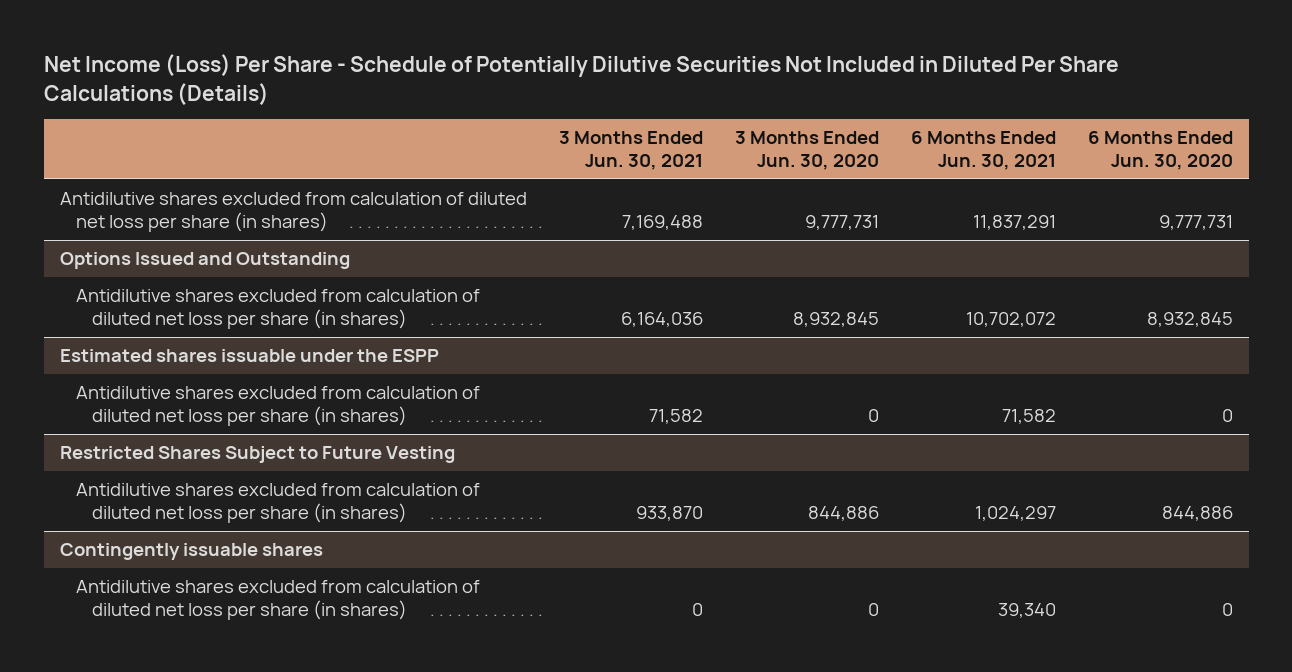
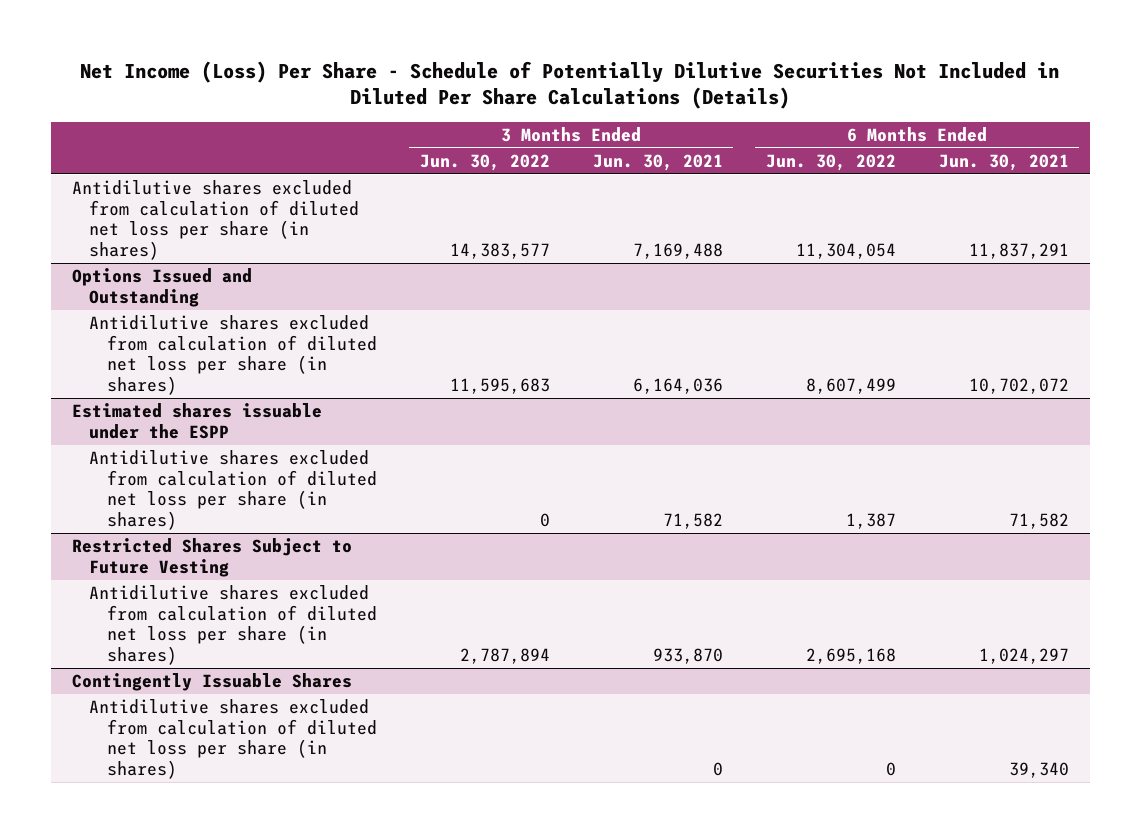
[734,131,879,170] 3 Months Ended Jun. 30, 2020 -> none
[1087,131,1233,170] 6 Months Ended Jun. 30, 2020 -> none
none -> [419,153,550,171] Jun. 30, 2022
none -> [765,153,896,171] Jun. 30, 2022
[59,543,323,561] Contingently issuable shares -> [72,673,353,692] Contingently Issuable Shares

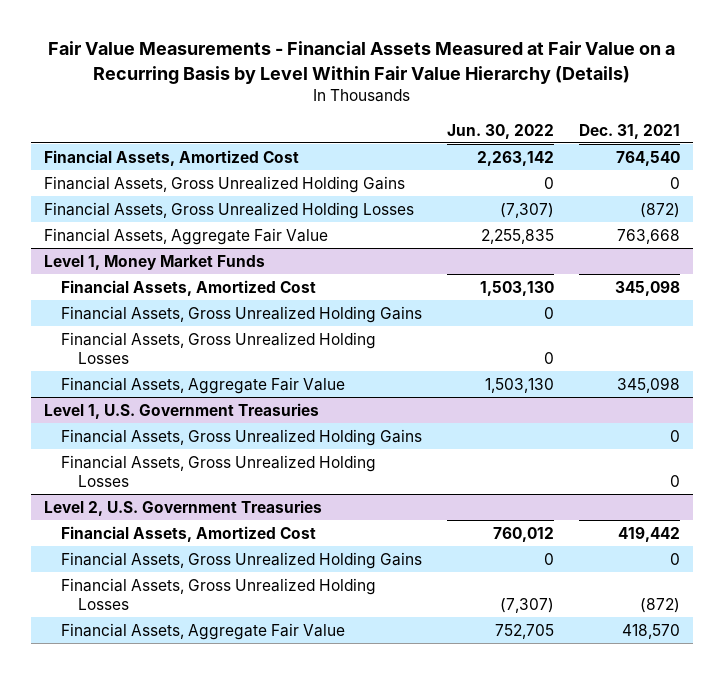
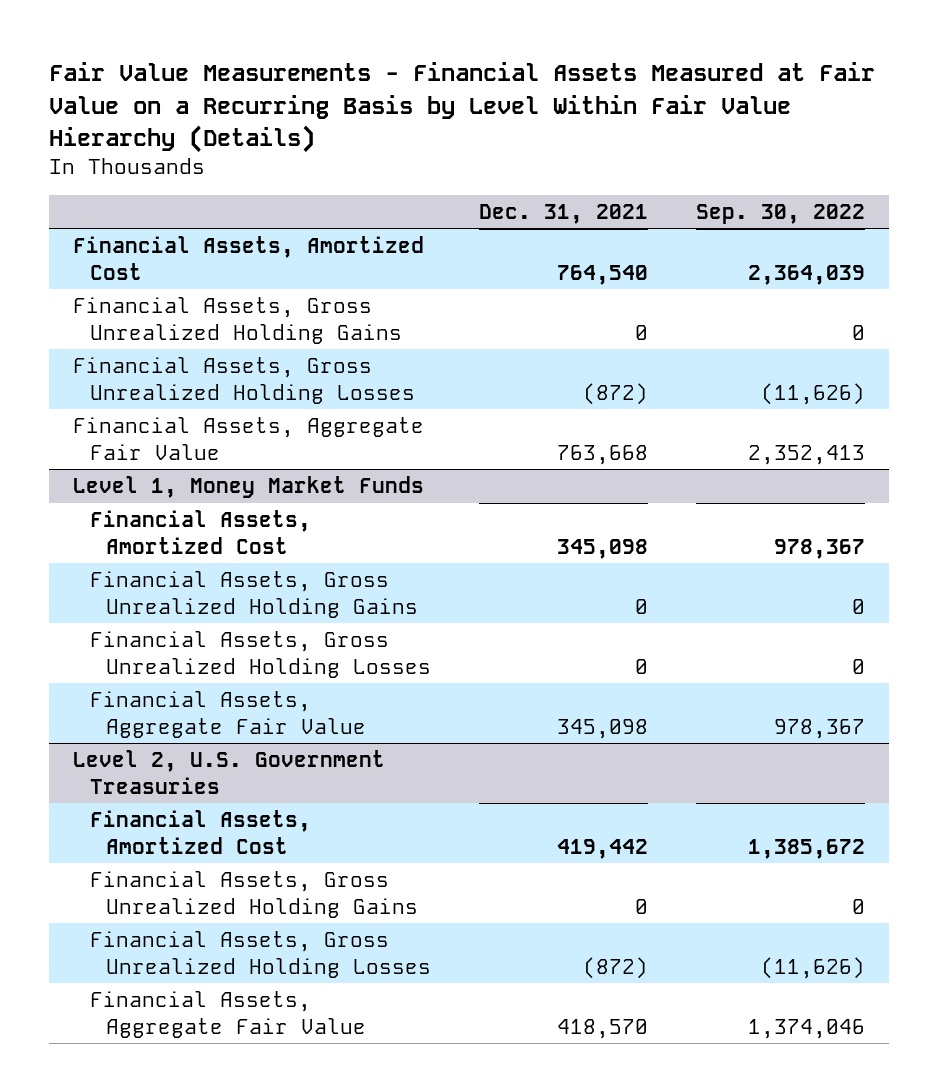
[446,123,554,139] Jun. 30, 2022 -> none
none -> [696,203,866,224] Sep. 30, 2022
[60,305,422,323] Financial Assets, Gross Unrealized Holding Gains -> none
[60,331,376,364] Financial Assets, Gross Unrealized Holding Losses -> none
[43,402,319,419] Level 1, U.S. Government Treasuries -> none
[60,376,345,394] Financial Assets, Aggregate Fair Value -> [89,691,367,738] Financial Assets, Aggregate Fair Value

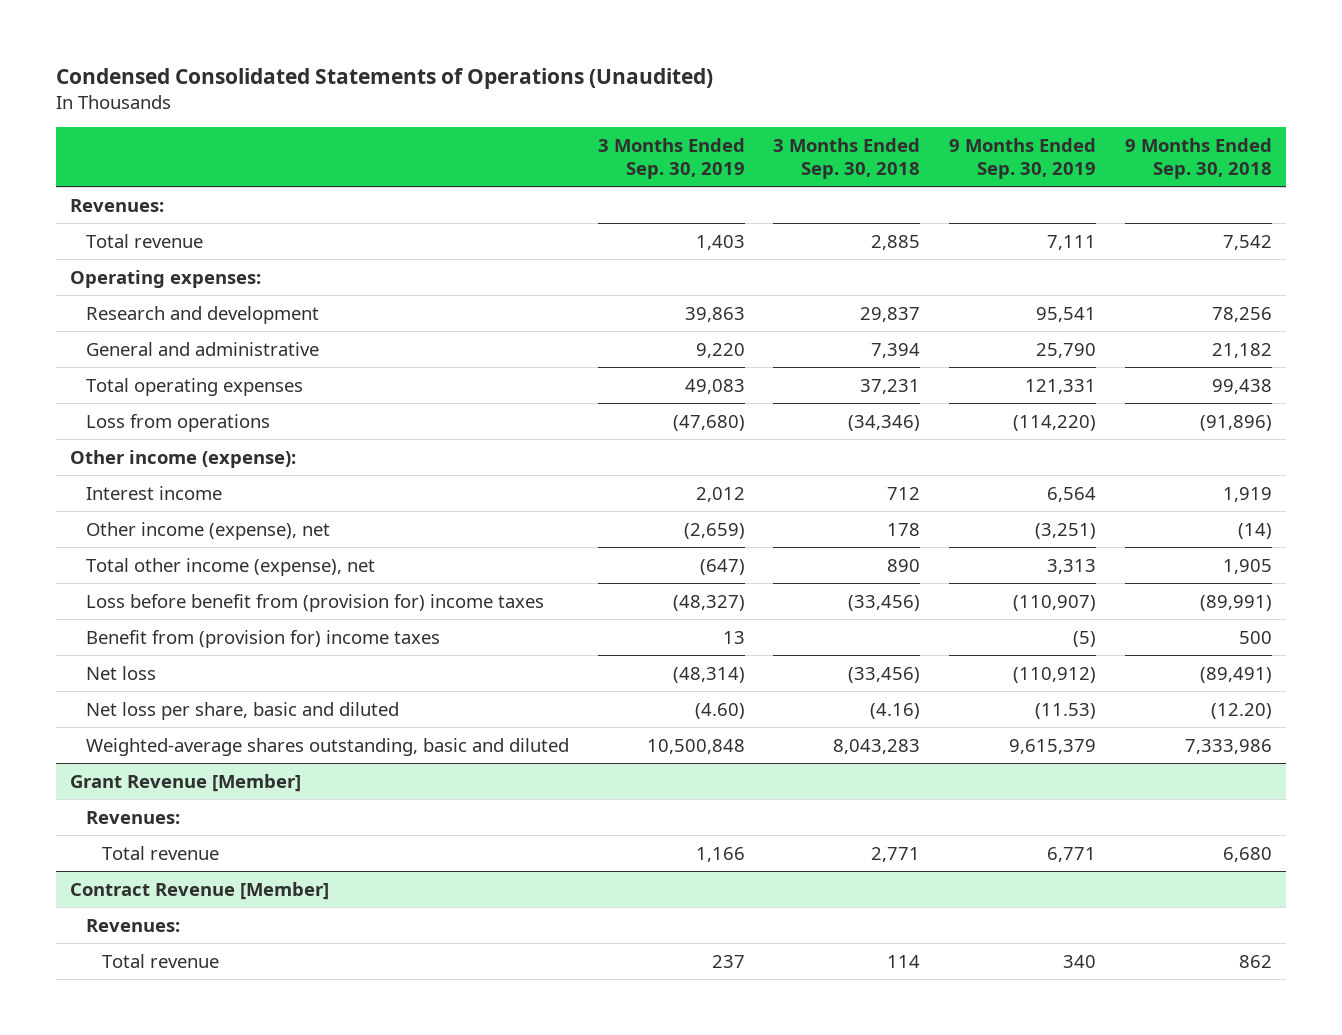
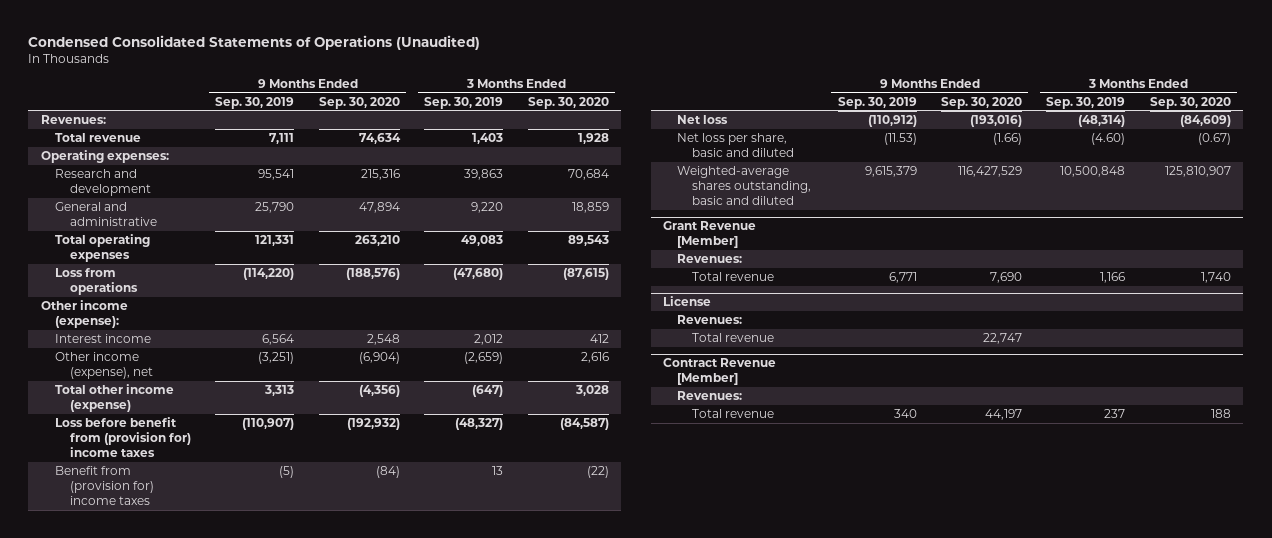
[773,138,921,179] 3 Months Ended Sep. 30, 2018 -> none
[1124,138,1272,179] 9 Months Ended Sep. 30, 2018 -> none
none -> [318,96,400,109] Sep. 30, 2020
none -> [527,96,609,109] Sep. 30, 2020
[85,557,375,576] Total other income (expense), net -> [55,384,175,412] Total other income (expense)
none -> [662,296,711,307] License
none -> [677,315,743,325] Revenues:
none -> [692,333,775,343] Total revenue

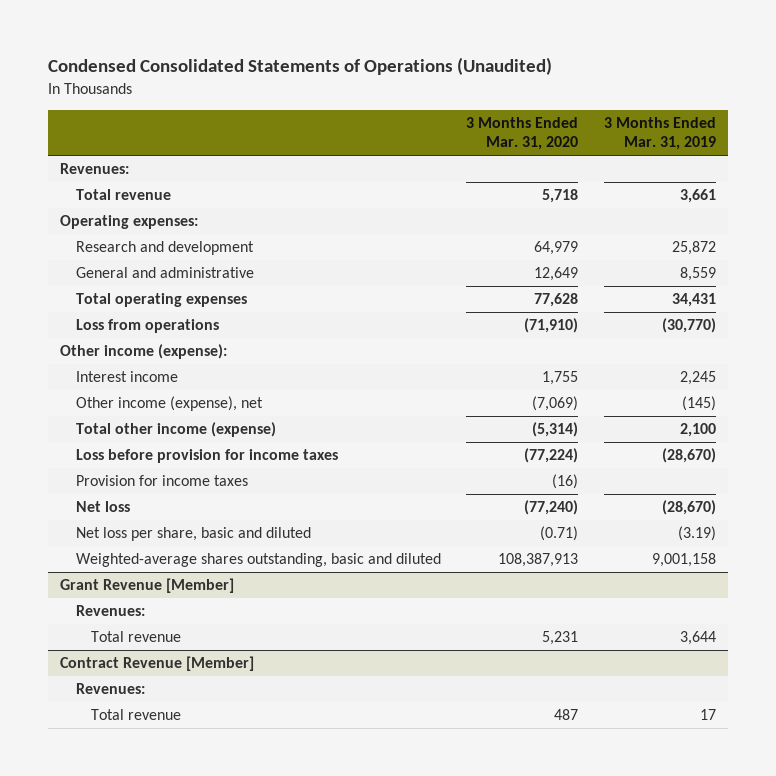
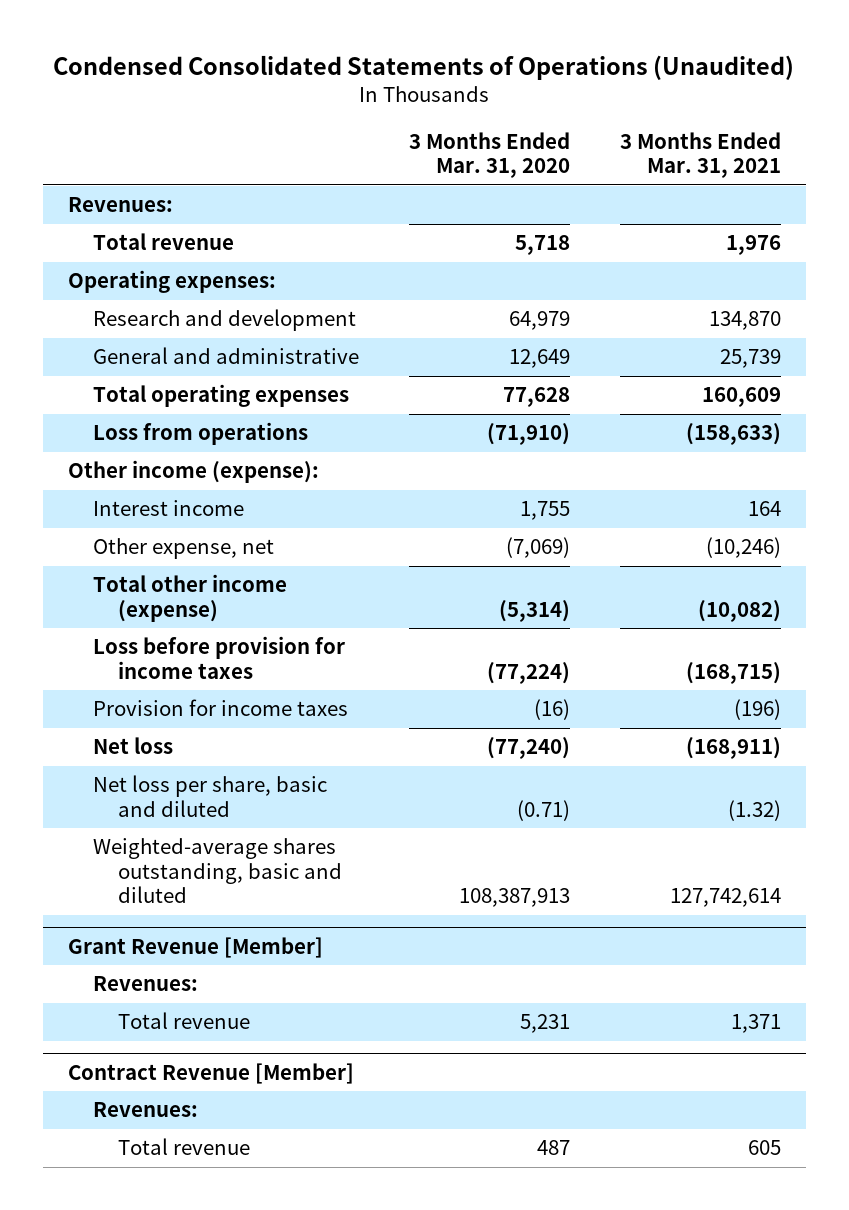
[603,117,716,151] 3 Months Ended Mar. 31, 2019 -> none
none -> [620,131,782,179] 3 Months Ended Mar. 31, 2021
[75,396,263,412] Other income (expense), net -> [93,538,275,560] Other expense, net

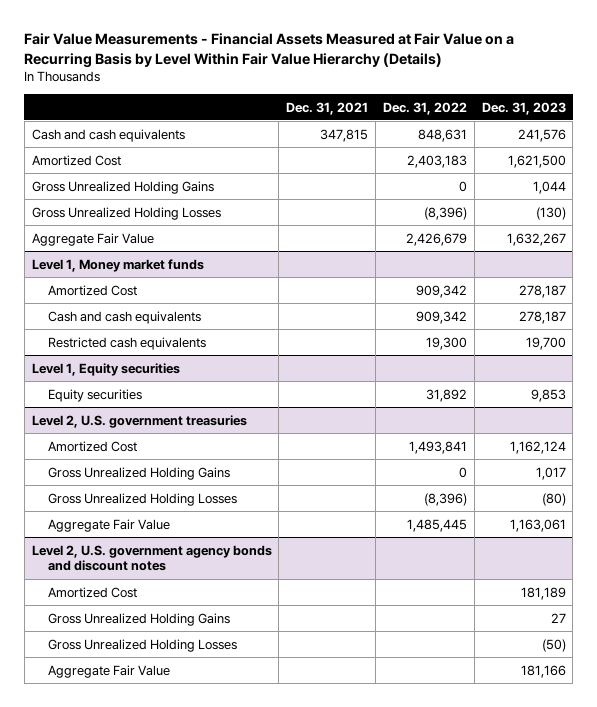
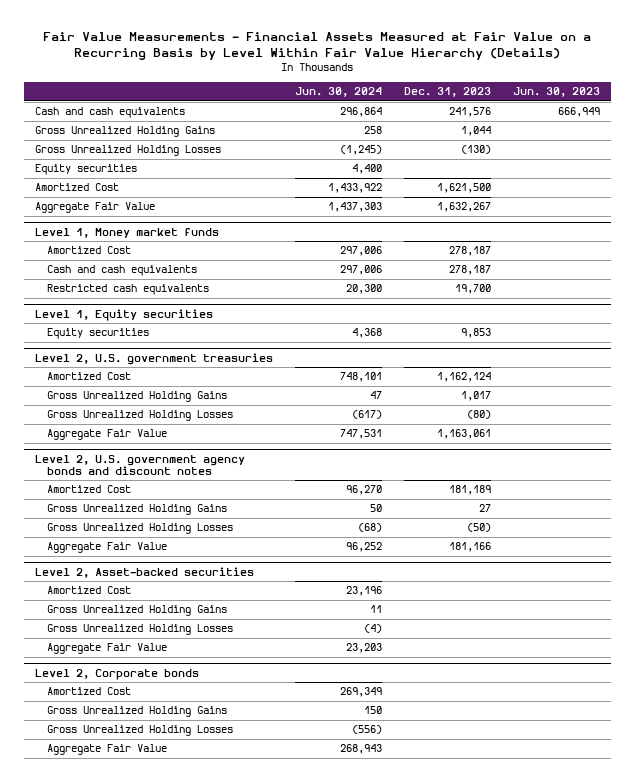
[286,101,369,115] Dec. 31, 2021 -> none
[382,101,467,115] Dec. 31, 2022 -> none
none -> [294,87,382,98] Jun. 30, 2024
none -> [512,87,600,98] Jun. 30, 2023
none -> [35,164,138,176] Equity securities
[31,154,121,166] Amortized Cost -> [35,183,120,192] Amortized Cost
none -> [35,566,255,578] Level 2, Asset-backed securities
none -> [46,586,131,595] Amortized Cost
none -> [46,605,227,617] Gross Unrealized Holding Gains
none -> [46,624,233,636] Gross Unrealized Holding Losses
none -> [46,643,167,655] Aggregate Fair Value
none -> [35,668,200,680] Level 2, Corporate bonds
none -> [46,687,131,696] Amortized Cost
none -> [46,706,227,718] Gross Unrealized Holding Gains
none -> [46,725,233,737] Gross Unrealized Holding Losses
none -> [46,744,167,756] Aggregate Fair Value

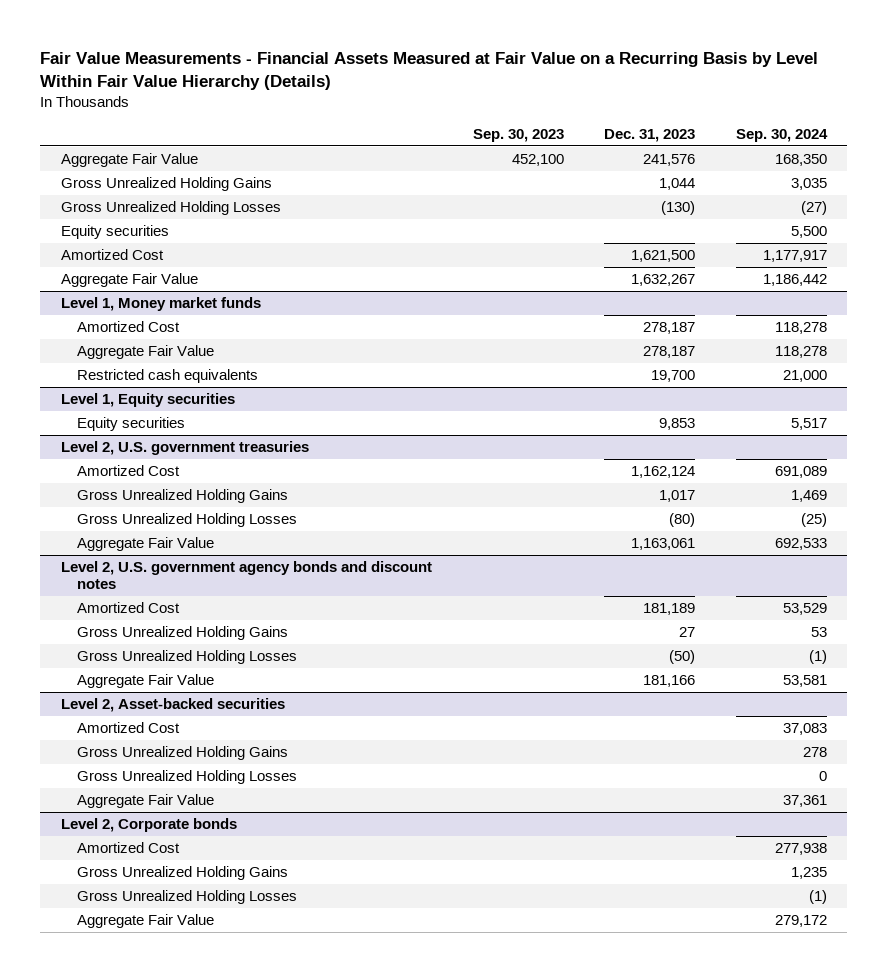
[294,87,382,98] Jun. 30, 2024 -> none
[512,87,600,98] Jun. 30, 2023 -> none
none -> [472,129,564,143] Sep. 30, 2023
none -> [736,129,829,143] Sep. 30, 2024
[35,107,186,119] Cash and cash equivalents -> [60,153,198,168] Aggregate Fair Value
[46,265,197,277] Cash and cash equivalents -> [77,345,215,360] Aggregate Fair Value

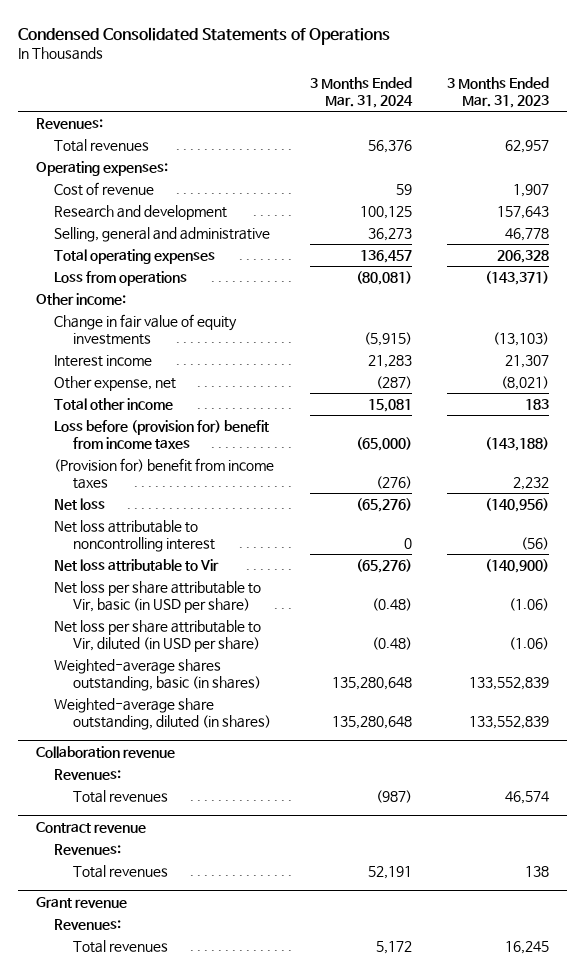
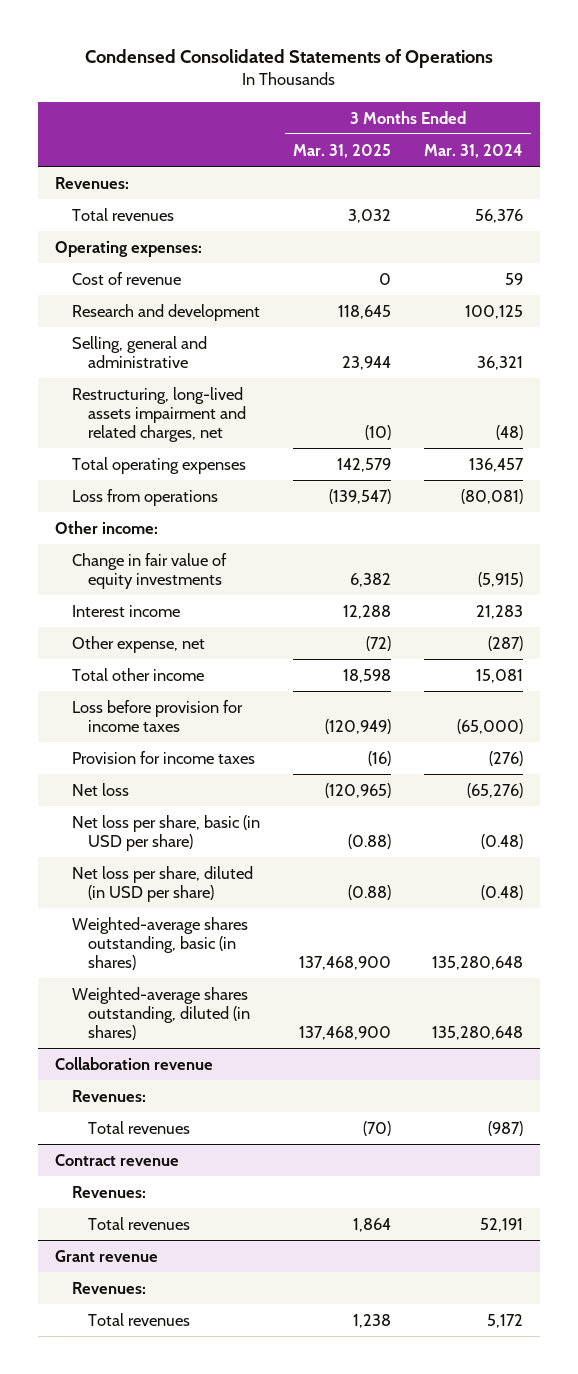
[446,76,549,109] 3 Months Ended Mar. 31, 2023 -> none
none -> [292,143,391,158] Mar. 31, 2025
[367,227,412,241] 36,273 -> [477,355,524,370] 36,321
none -> [71,386,247,442] Restructuring, long-lived assets impairment and related charges, net
[54,419,270,450] Loss before (provision for) benefit from income taxes -> [71,699,243,732] Loss before provision for income taxes
[54,457,275,490] (Provision for) benefit from income taxes -> [71,750,255,764] Provision for income taxes
[54,519,215,553] Net loss attributable to noncontrolling interest -> none
[54,558,220,571] Net loss attributable to Vir -> none
[54,580,262,614] Net loss per share attributable to Vir, basic (in USD per share) -> [71,814,260,851] Net loss per share, basic (in USD per share)
[54,619,262,653] Net loss per share attributable to Vir, diluted (in USD per share) -> [71,865,253,902] Net loss per share, diluted (in USD per share)
[54,697,271,731] Weighted-average share outstanding, diluted (in shares) -> [71,986,251,1040] Weighted-average shares outstanding, diluted (in shares)

